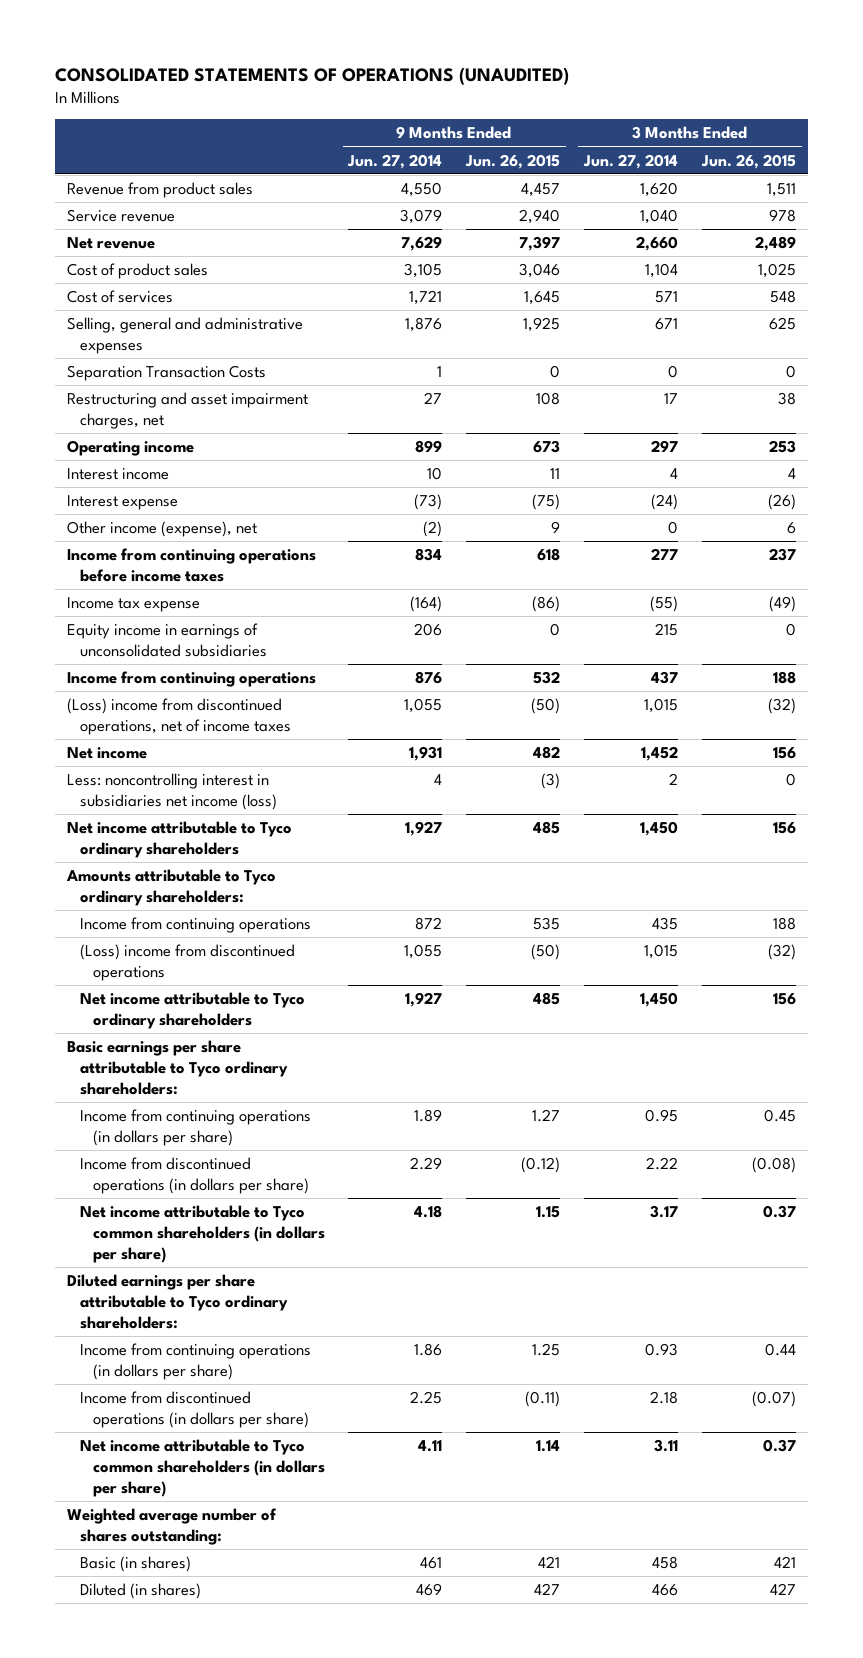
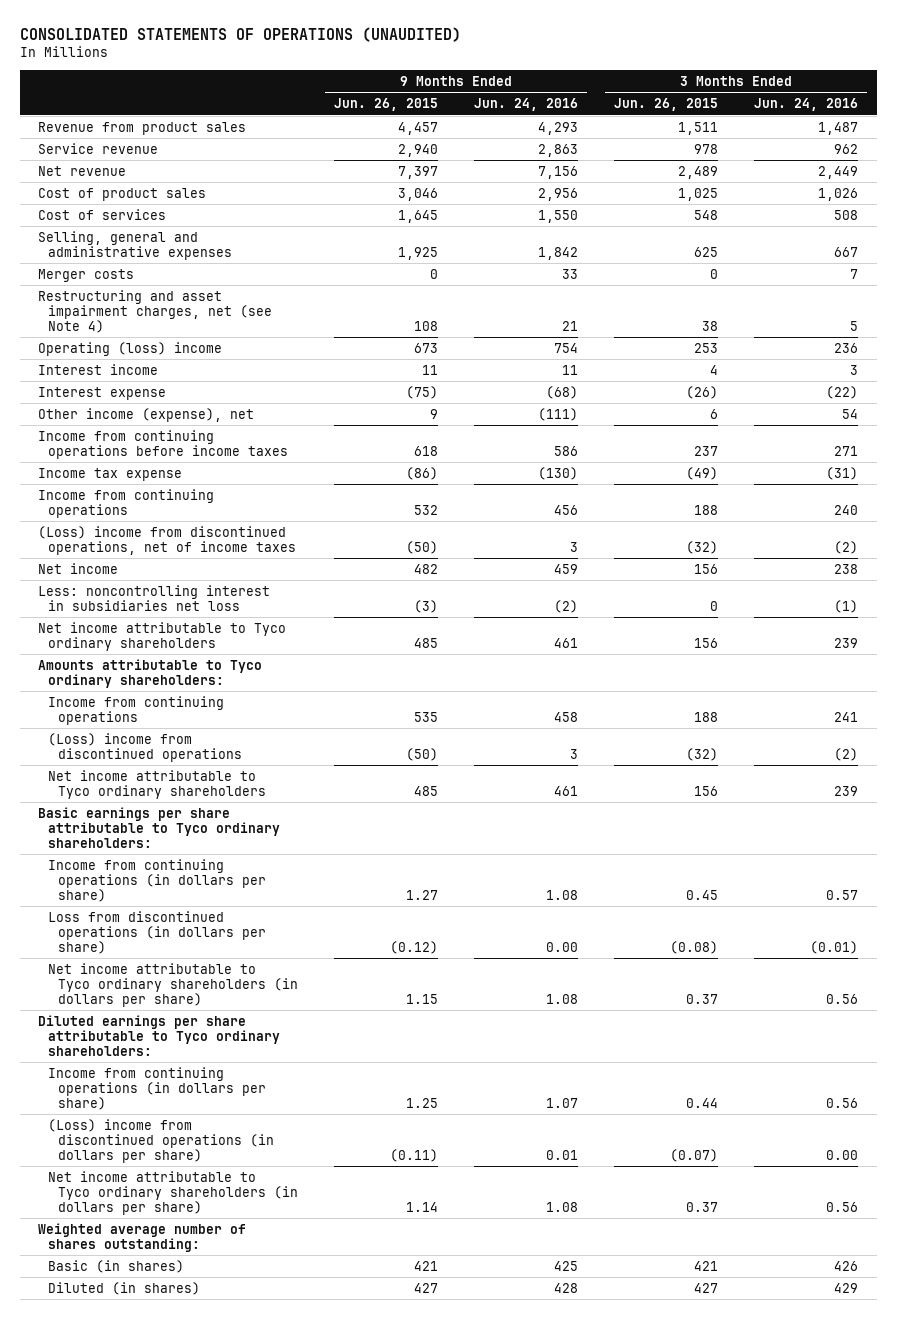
[347,153,443,169] Jun. 27, 2014 -> none
[583,153,679,169] Jun. 27, 2014 -> none
none -> [474,98,579,112] Jun. 24, 2016
none -> [754,98,859,112] Jun. 24, 2016
[67,364,267,381] Separation Transaction Costs -> none
none -> [38,268,135,282] Merger costs
[67,391,309,430] Restructuring and asset impairment charges, net -> [38,289,273,333] Restructuring and asset impairment charges, net (see Note 4)
[67,439,195,456] Operating income -> [38,341,223,356] Operating (loss) income
[67,622,267,658] Equity income in earnings of unconsolidated subsidiaries -> none
[67,772,277,811] Less: noncontrolling interest in subsidiaries net income (loss) -> [38,584,271,611] Less: noncontrolling interest in subsidiaries net loss
[79,1156,309,1195] Income from discontinued operations (in dollars per share) -> [48,910,267,954] Loss from discontinued operations (in dollars per share)
[79,1204,325,1264] Net income attributable to Tyco common shareholders (in dollars per share) -> [48,962,299,1007] Net income attributable to Tyco ordinary shareholders (in dollars per share)
[79,1390,309,1429] Income from discontinued operations (in dollars per share) -> [48,1118,275,1163] (Loss) income from discontinued operations (in dollars per share)
[79,1438,325,1498] Net income attributable to Tyco common shareholders (in dollars per share) -> [48,1170,299,1215] Net income attributable to Tyco ordinary shareholders (in dollars per share)

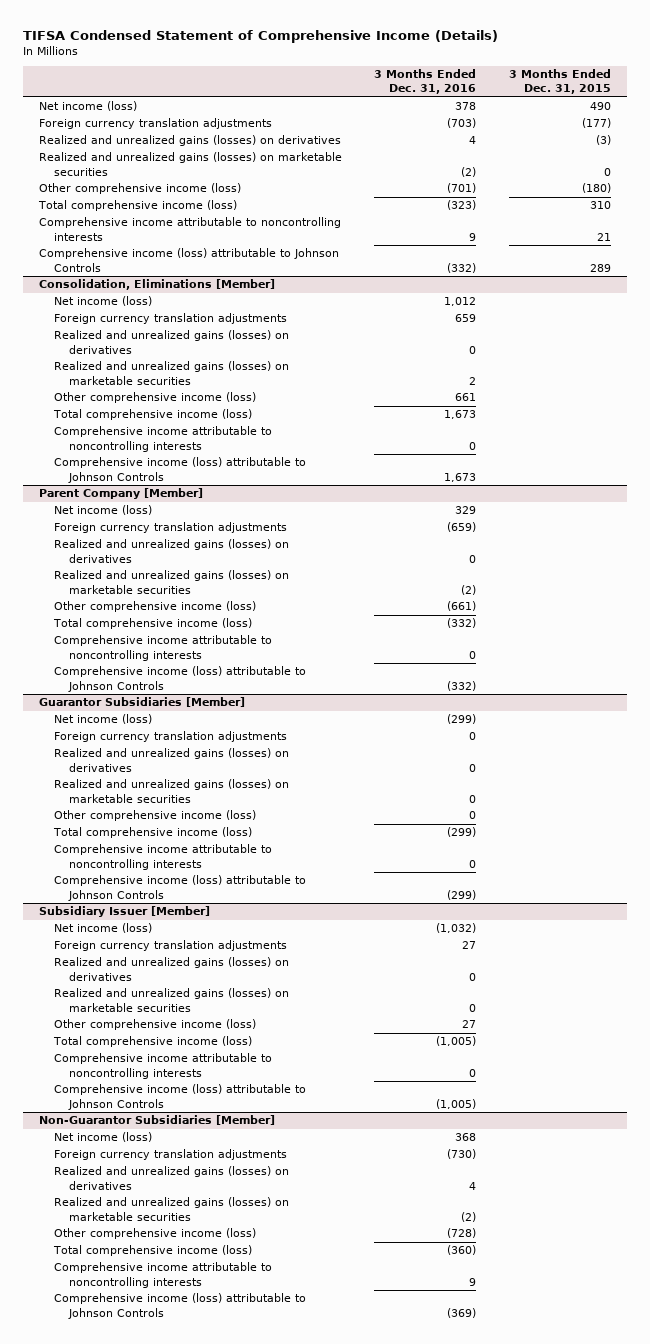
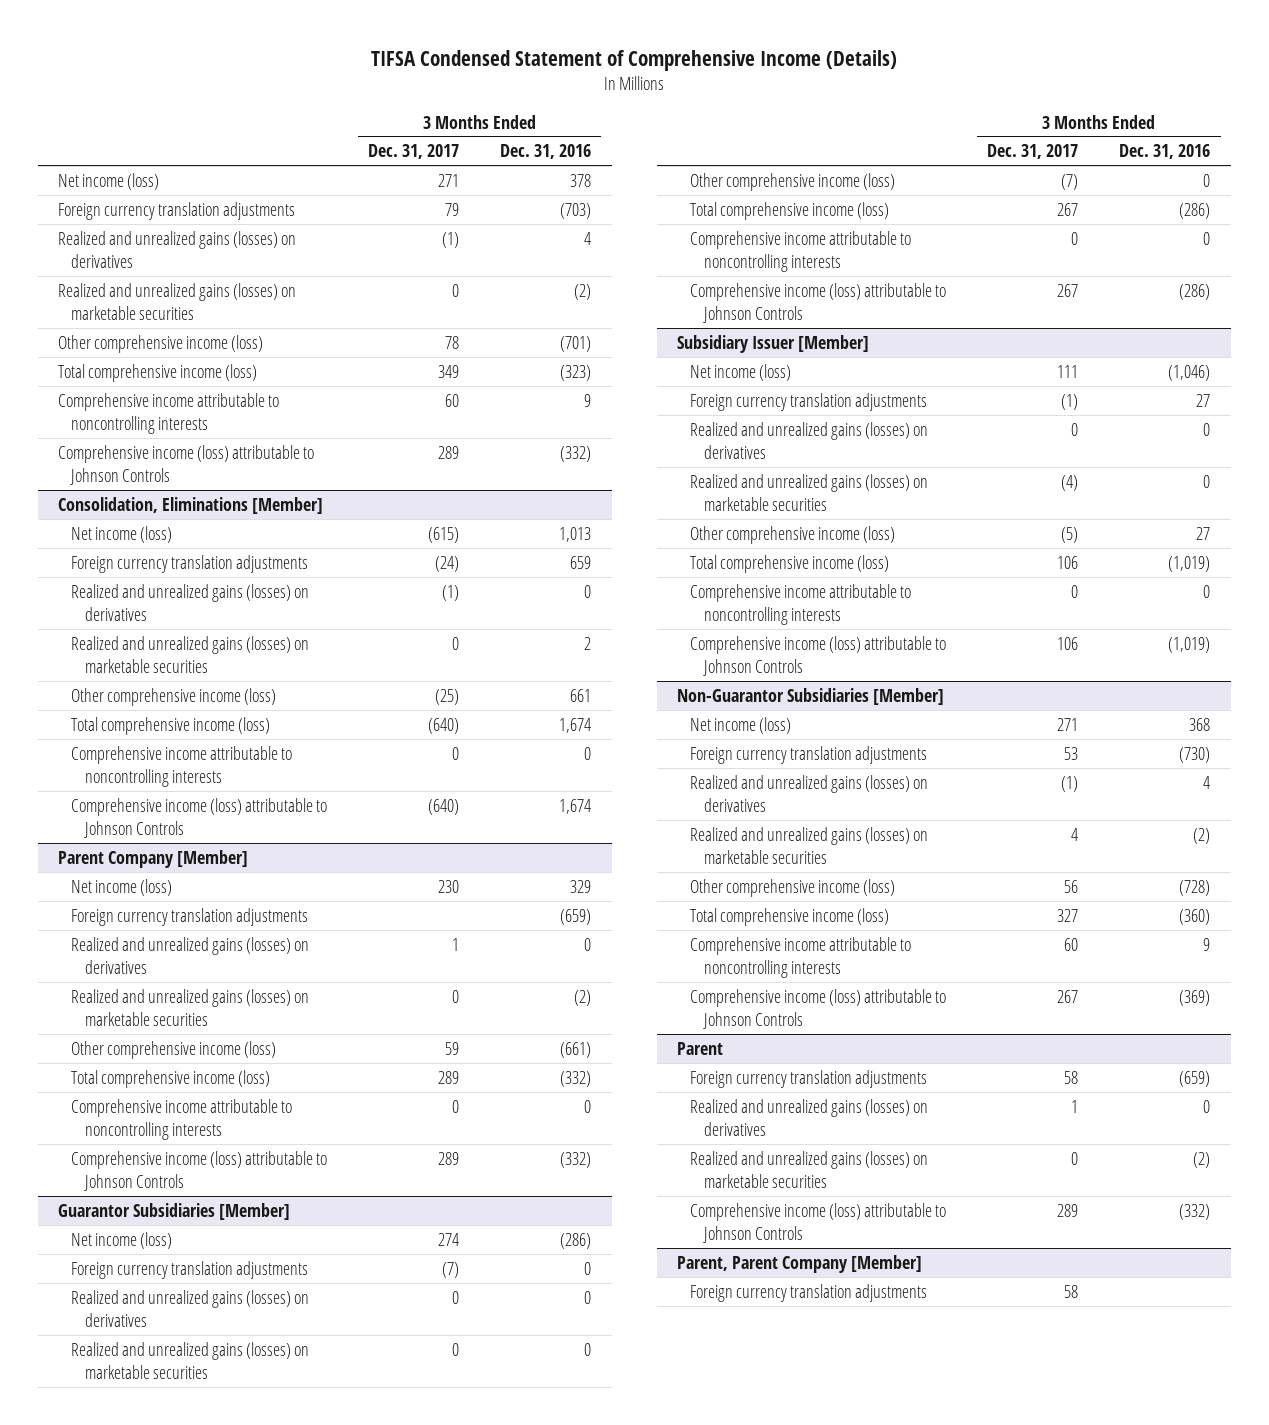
[508,69,611,95] 3 Months Ended Dec. 31, 2015 -> none
none -> [368,144,460,160] Dec. 31, 2017
[444,297,477,307] 1,012 -> [559,526,592,542] 1,013
[444,410,477,420] 1,673 -> [559,717,592,733] 1,674
[444,472,477,482] 1,673 -> [559,798,592,814] 1,674
[447,714,477,725] (299) -> [560,1232,592,1249] (286)
[447,827,477,838] (299) -> [1179,202,1211,219] (286)
[447,889,477,900] (299) -> [1179,283,1211,300] (286)
[436,923,477,934] (1,032) -> [1168,364,1211,381] (1,046)
[436,1036,477,1047] (1,005) -> [1168,555,1211,572] (1,019)
[436,1098,477,1109] (1,005) -> [1168,636,1211,653] (1,019)
none -> [677,1041,724,1055] Parent
none -> [690,1069,928,1088] Foreign currency translation adjustments
none -> [690,1098,929,1137] Realized and unrealized gains (losses) on derivatives
none -> [690,1150,929,1189] Realized and unrealized gains (losses) on marketable securities
none -> [690,1202,947,1244] Comprehensive income (loss) attributable to Johnson Controls
none -> [677,1254,923,1273] Parent, Parent Company [Member]
none -> [690,1283,928,1302] Foreign currency translation adjustments

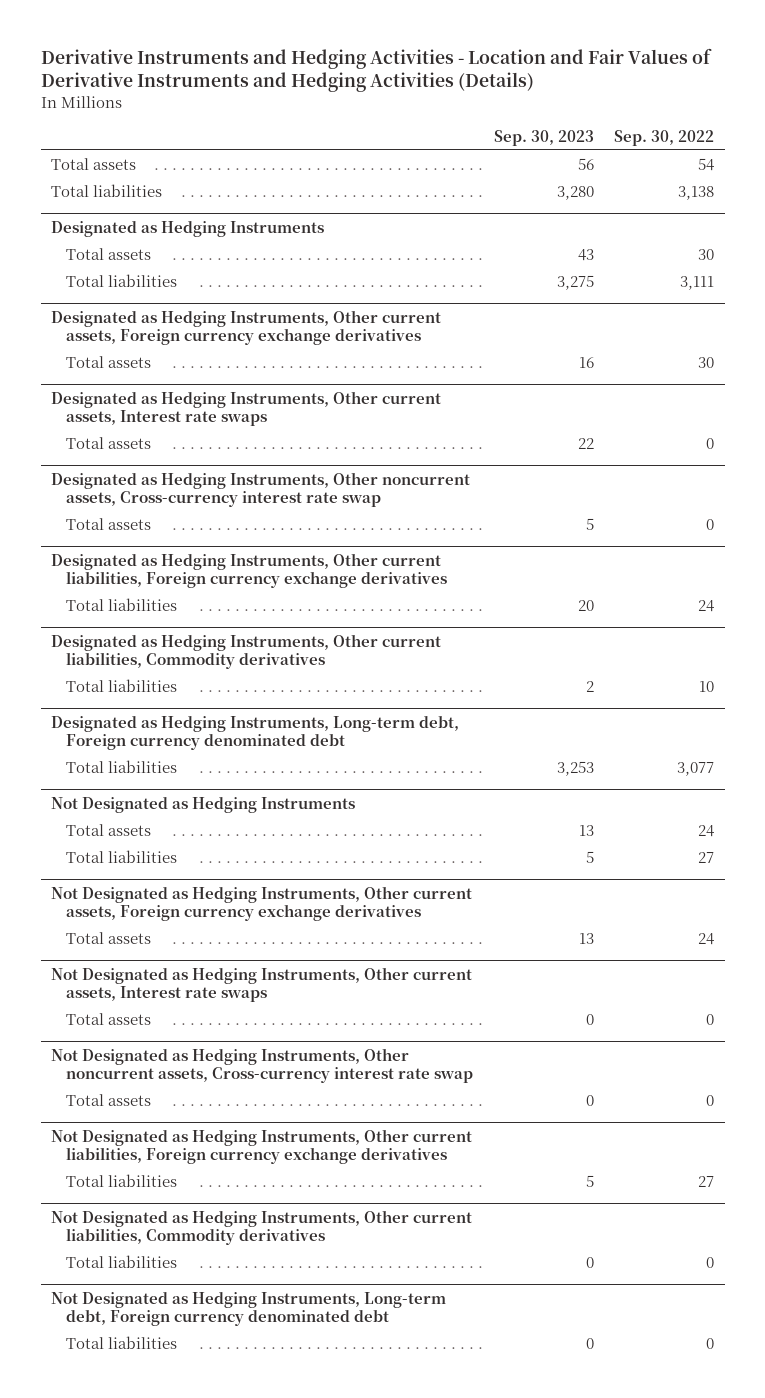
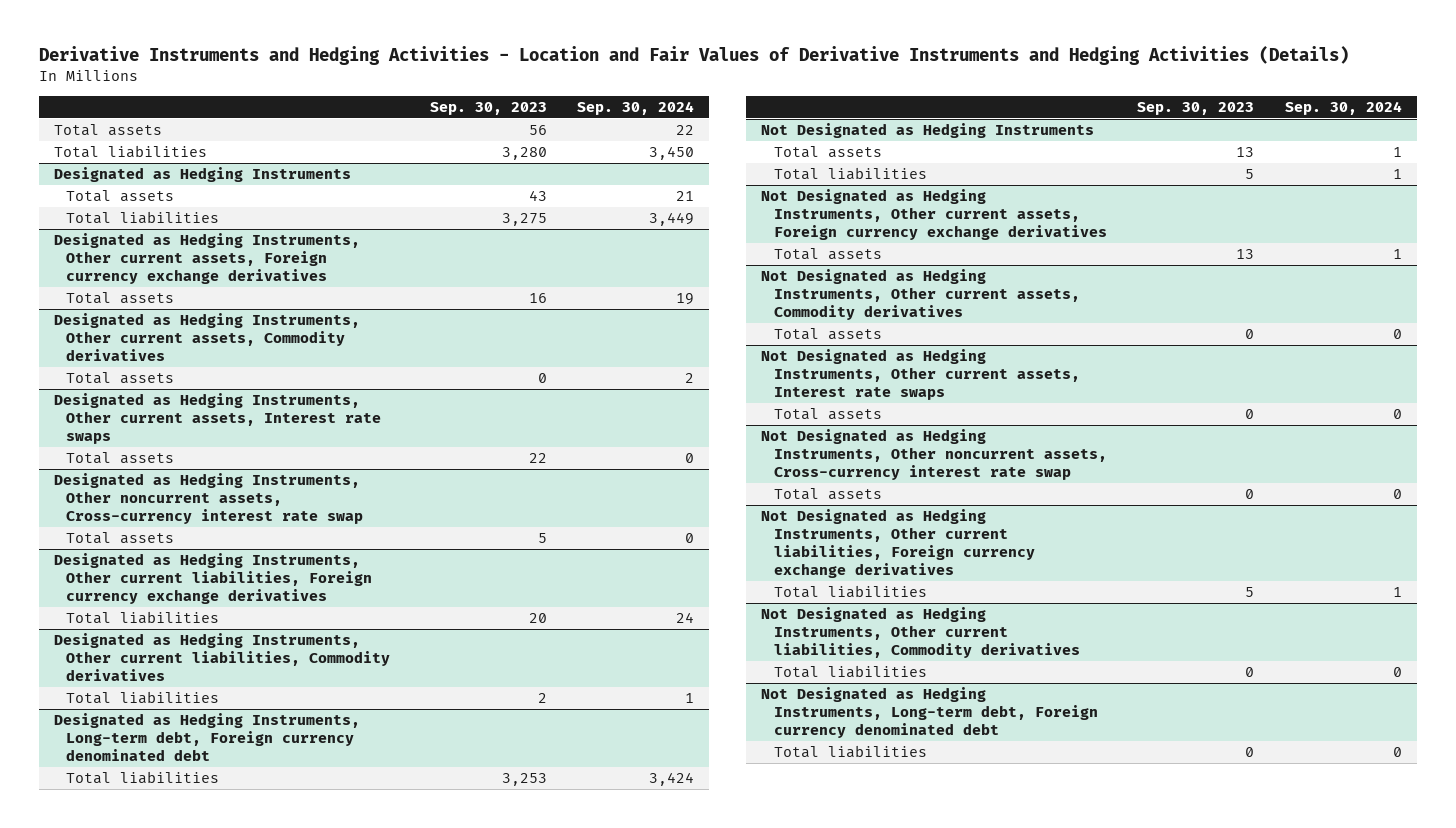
[614,129,715,146] Sep. 30, 2022 -> none
none -> [577,101,695,116] Sep. 30, 2024
none -> [53,313,360,361] Designated as Hedging Instruments, Other current assets, Commodity derivatives
none -> [66,372,175,385] Total assets
none -> [761,269,1080,320] Not Designated as Hedging Instruments, Other current assets, Commodity derivatives
none -> [773,328,882,341] Total assets

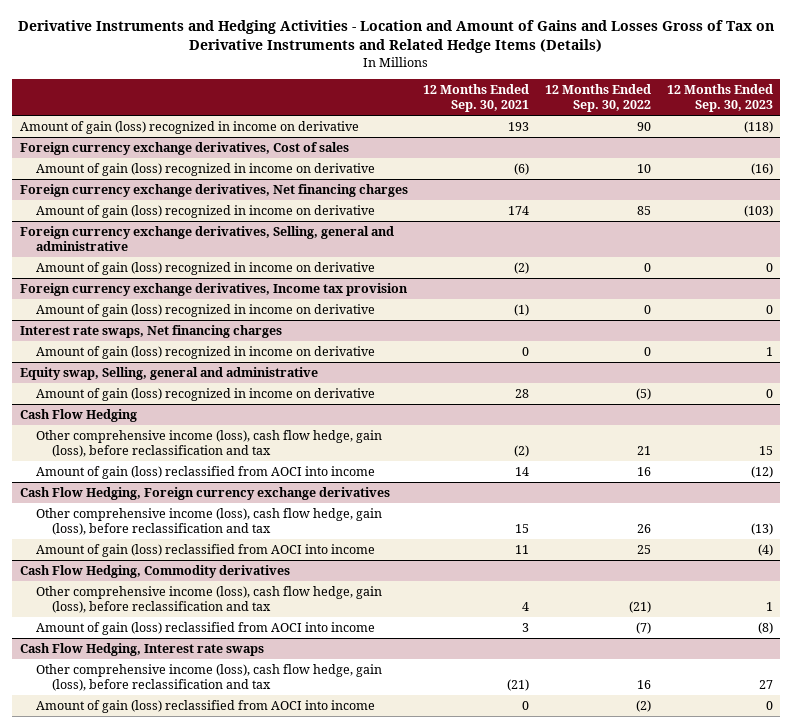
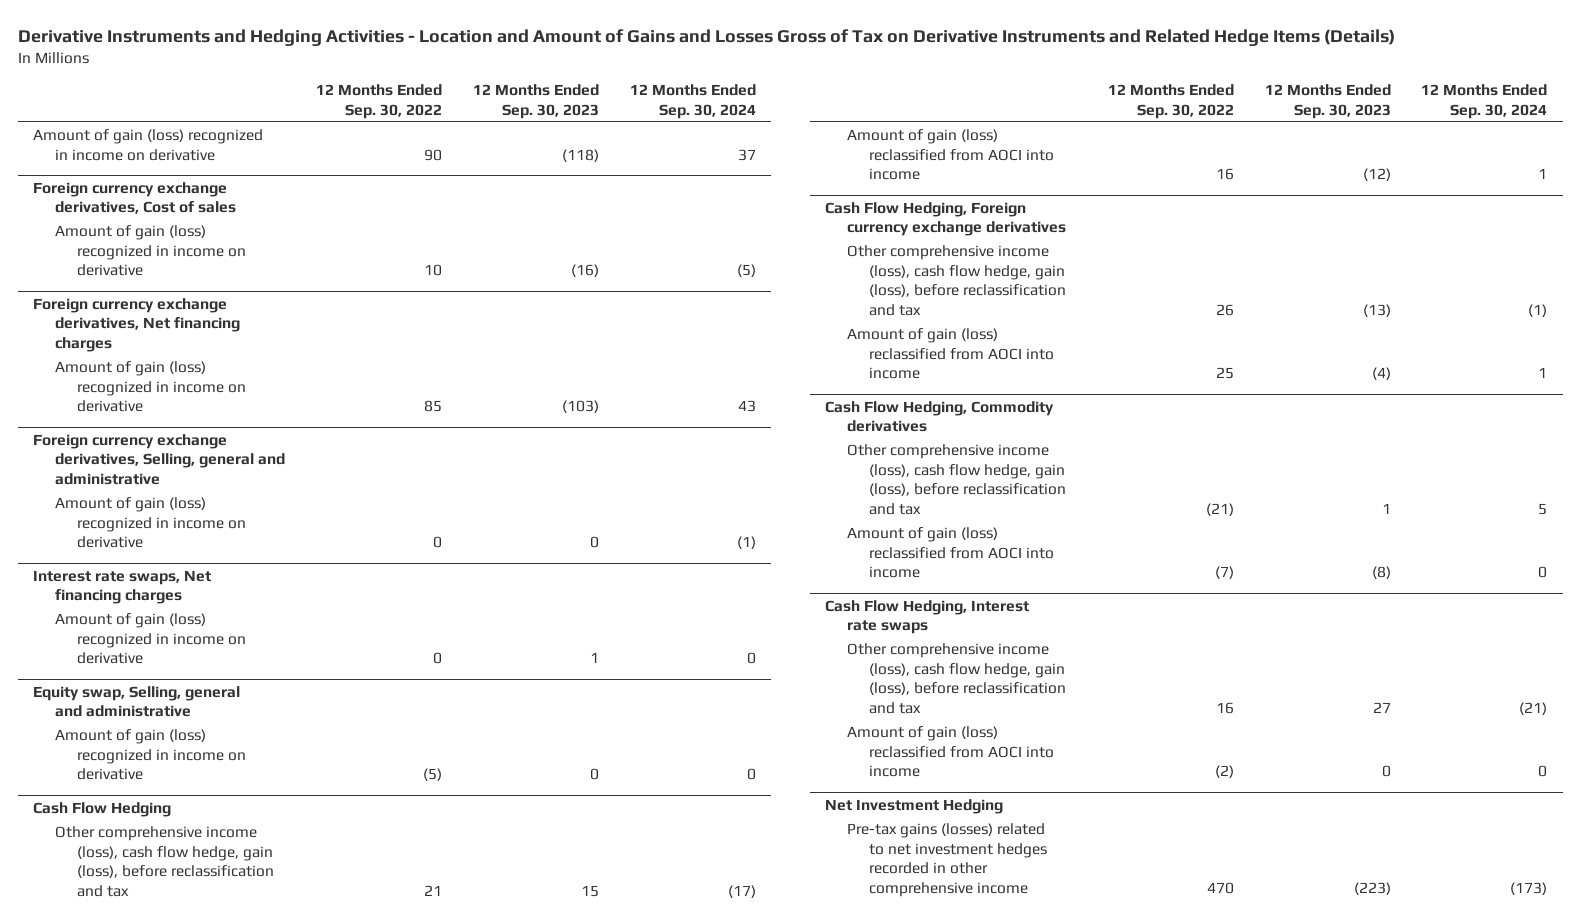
[423,83,530,113] 12 Months Ended Sep. 30, 2021 -> none
none -> [629,84,756,119] 12 Months Ended Sep. 30, 2024
[19,282,408,296] Foreign currency exchange derivatives, Income tax provision -> none
[35,303,375,317] Amount of gain (loss) recognized in income on derivative -> none
none -> [825,798,1004,814] Net Investment Hedging
none -> [847,822,1048,897] Pre-tax gains (losses) related to net investment hedges recorded in other comprehensive income

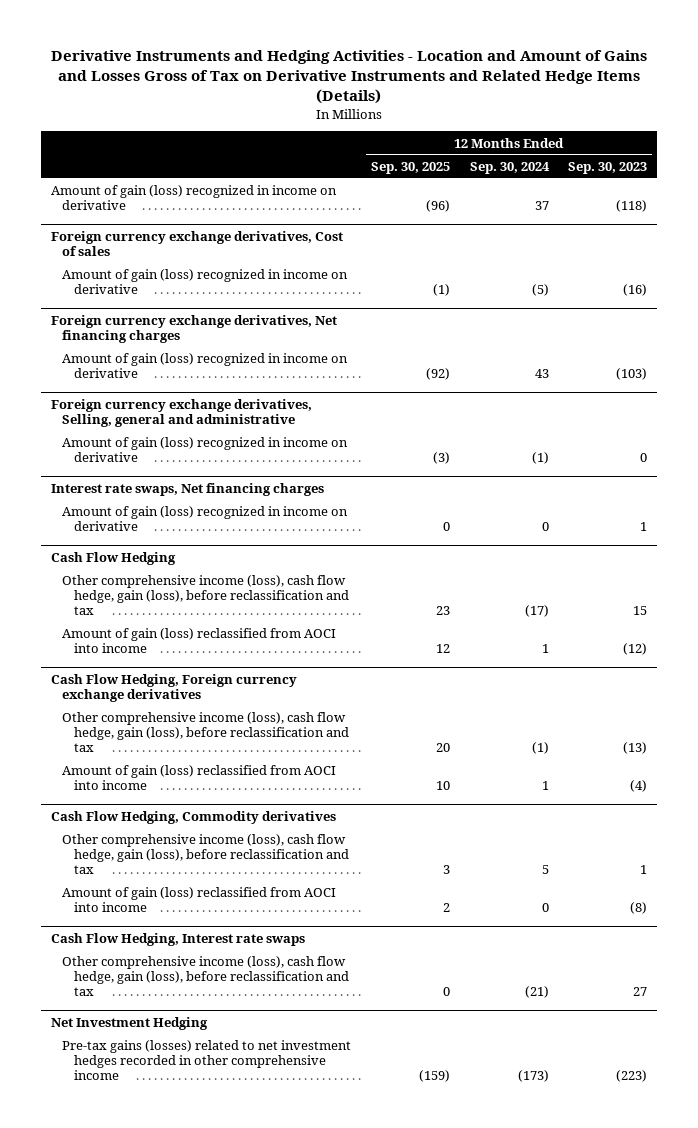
[316,84,443,119] 12 Months Ended Sep. 30, 2022 -> none
none -> [371,161,451,174] Sep. 30, 2025
[33,685,241,718] Equity swap, Selling, general and administrative -> none
[55,728,247,781] Amount of gain (loss) recognized in income on derivative -> none
[847,725,1055,778] Amount of gain (loss) reclassified from AOCI into income -> none

